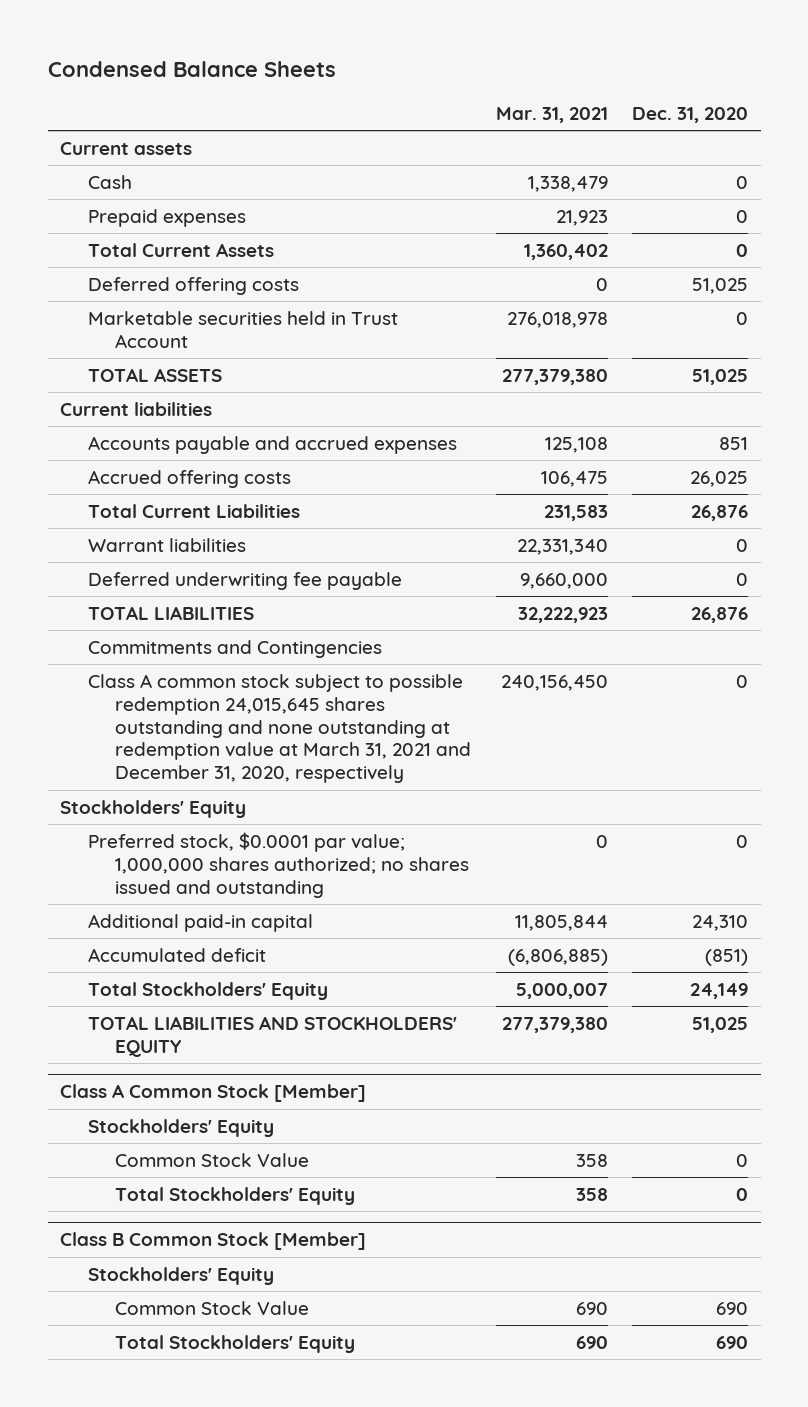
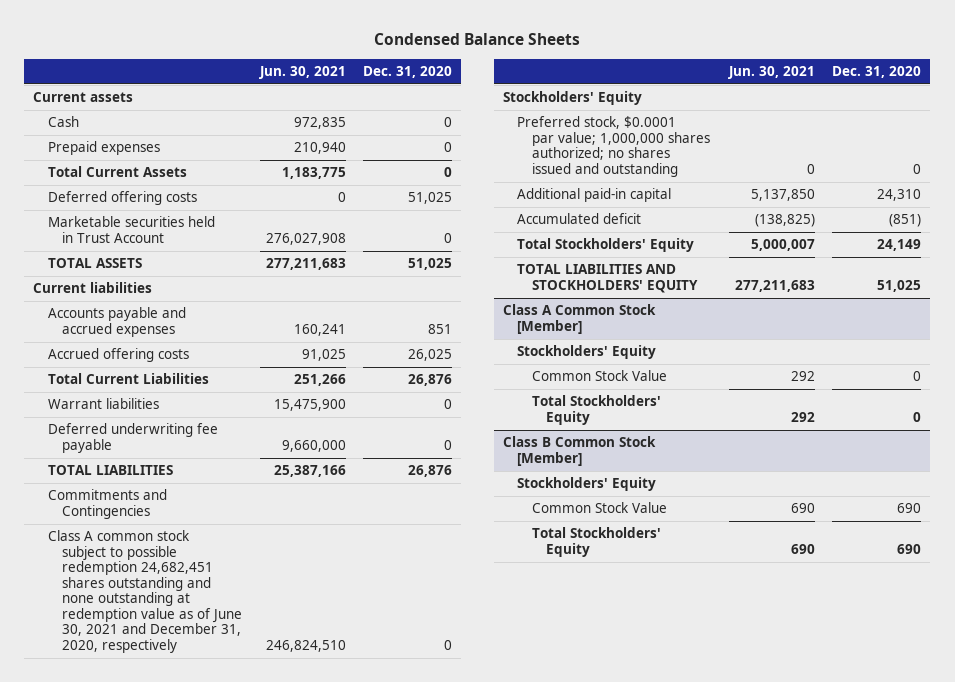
[495,106,608,123] Mar. 31, 2021 -> none
none -> [258,66,346,80] Jun. 30, 2021
[87,673,472,784] Class A common stock subject to possible redemption 24,015,645 shares outstanding and none outstanding at redemption value at March 31, 2021 and December 31, 2020, respectively -> [47,530,243,653] Class A common stock subject to possible redemption 24,682,451 shares outstanding and none outstanding at redemption value as of June 30, 2021 and December 31, 2020, respectively

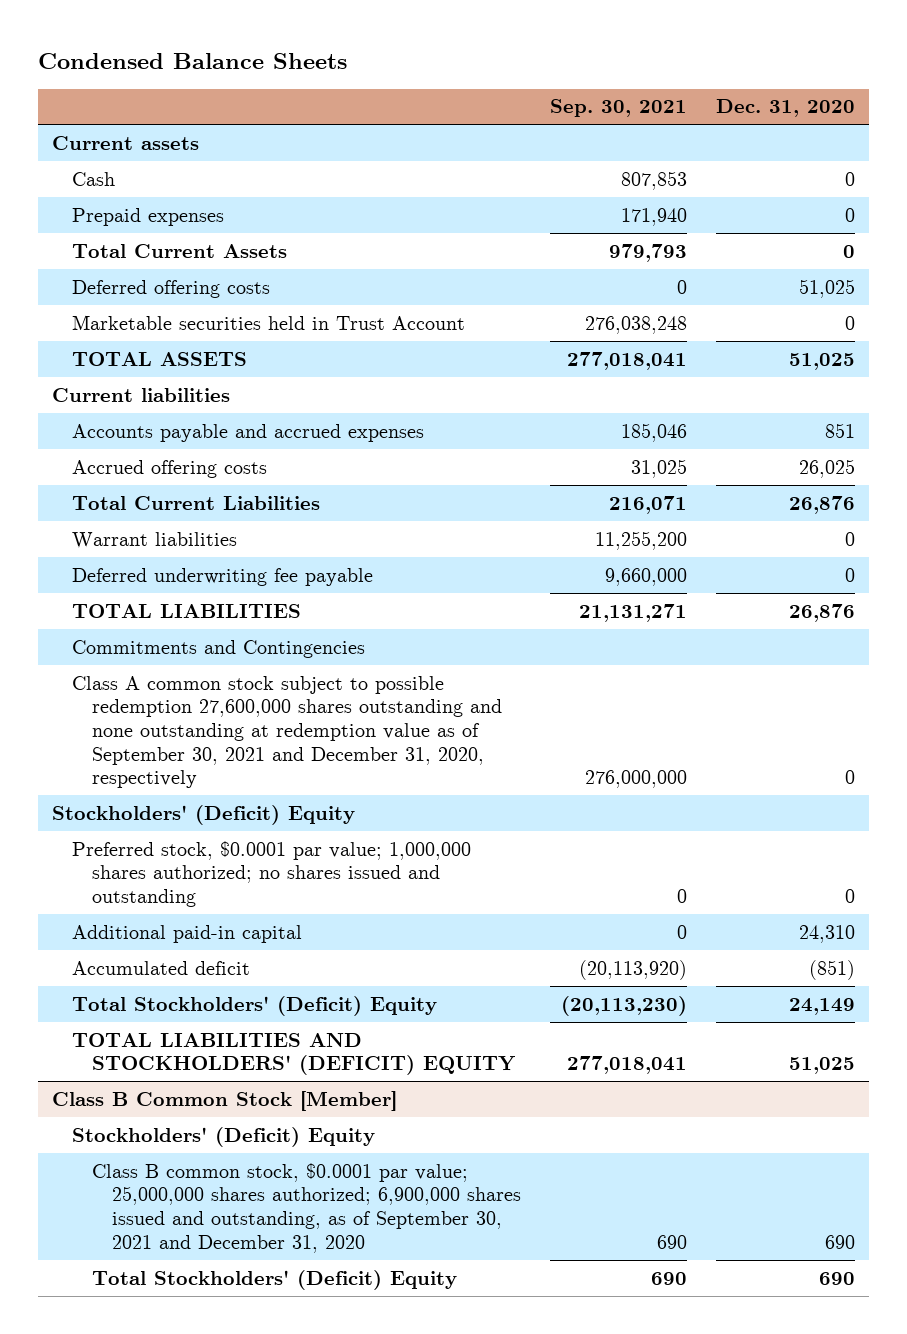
[258,66,346,80] Jun. 30, 2021 -> none
none -> [549,99,687,118] Sep. 30, 2021
[47,530,243,653] Class A common stock subject to possible redemption 24,682,451 shares outstanding and none outstanding at redemption value as of June 30, 2021 and December 31, 2020, respectively -> [71,675,502,789] Class A common stock subject to possible redemption 27,600,000 shares outstanding and none outstanding at redemption value as of September 30, 2021 and December 31, 2020, respectively
[502,91,642,106] Stockholders' Equity -> [52,804,356,825] Stockholders' (Deficit) Equity
[502,304,656,334] Class A Common Stock [Member] -> none
[517,345,657,360] Stockholders' Equity -> none
[531,370,667,382] Common Stock Value -> none
[531,395,661,425] Total Stockholders' Equity -> none
[517,238,695,253] Total Stockholders' Equity -> [71,995,437,1016] Total Stockholders' (Deficit) Equity
[517,264,698,293] TOTAL LIABILITIES AND STOCKHOLDERS' EQUITY -> [71,1032,515,1076] TOTAL LIABILITIES AND STOCKHOLDERS' (DEFICIT) EQUITY
[517,477,657,492] Stockholders' Equity -> [71,1126,375,1147] Stockholders' (Deficit) Equity
[531,502,667,514] Common Stock Value -> [91,1162,521,1253] Class B common stock, $0.0001 par value; 25,000,000 shares authorized; 6,900,000 shares issued and outstanding, as of September 30, 2021 and December 31, 2020
[531,527,661,557] Total Stockholders' Equity -> [91,1269,457,1290] Total Stockholders' (Deficit) Equity

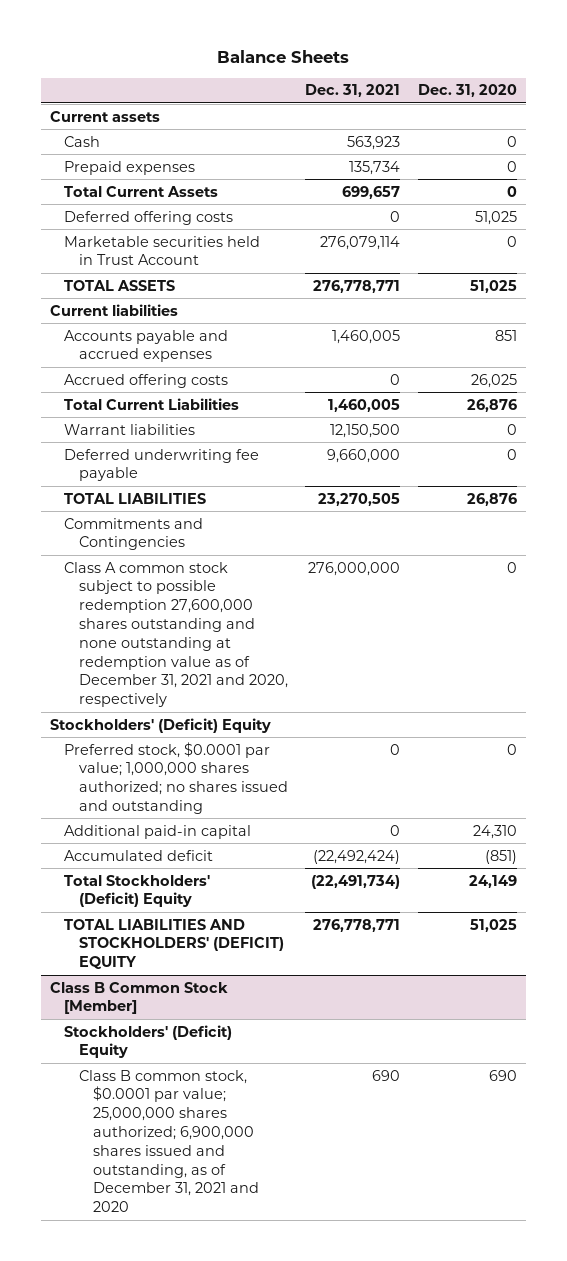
[37,52,347,69] Condensed Balance Sheets -> [217,50,350,64] Balance Sheets
[549,99,687,118] Sep. 30, 2021 -> none
none -> [305,84,401,98] Dec. 31, 2021
[71,675,502,789] Class A common stock subject to possible redemption 27,600,000 shares outstanding and none outstanding at redemption value as of September 30, 2021 and December 31, 2020, respectively -> [64,561,288,708] Class A common stock subject to possible redemption 27,600,000 shares outstanding and none outstanding at redemption value as of December 31, 2021 and 2020, respectively
[91,1269,457,1290] Total Stockholders' (Deficit) Equity -> none
[91,1162,521,1253] Class B common stock, $0.0001 par value; 25,000,000 shares authorized; 6,900,000 shares issued and outstanding, as of September 30, 2021 and December 31, 2020 -> [78,1069,259,1213] Class B common stock, $0.0001 par value; 25,000,000 shares authorized; 6,900,000 shares issued and outstanding, as of December 31, 2021 and 2020

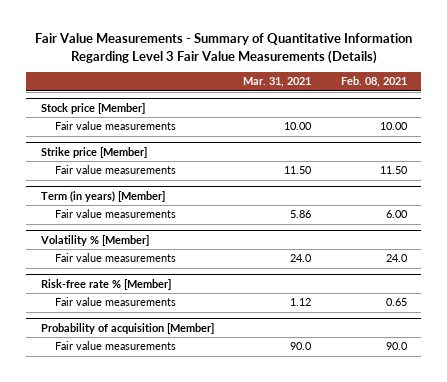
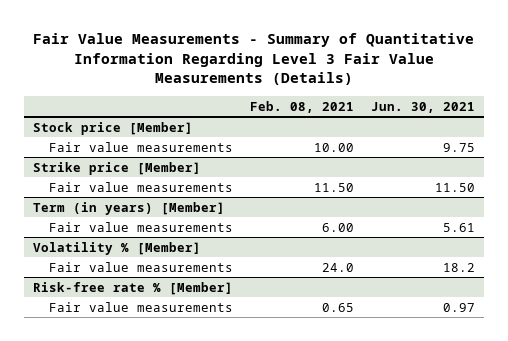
[243,77,312,88] Mar. 31, 2021 -> none
none -> [371,101,476,113] Jun. 30, 2021
[40,322,214,334] Probability of acquisition [Member] -> none
[55,341,177,351] Fair value measurements -> none

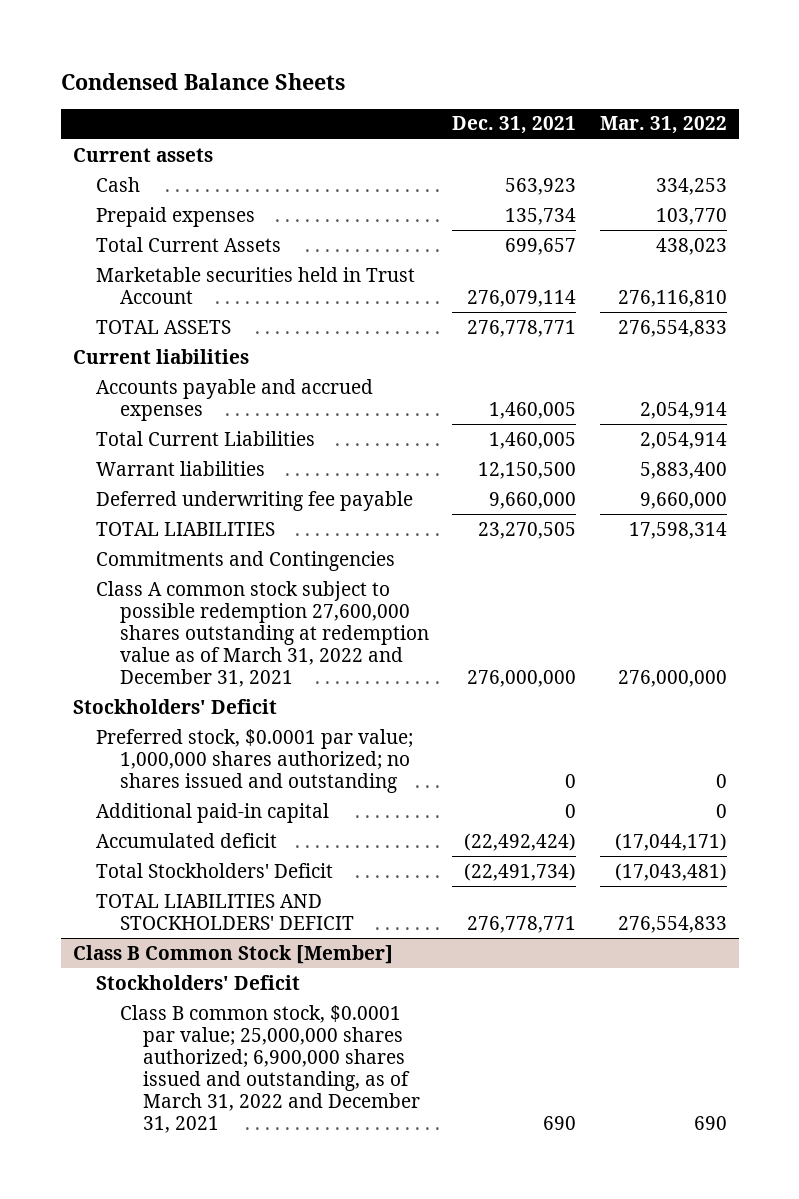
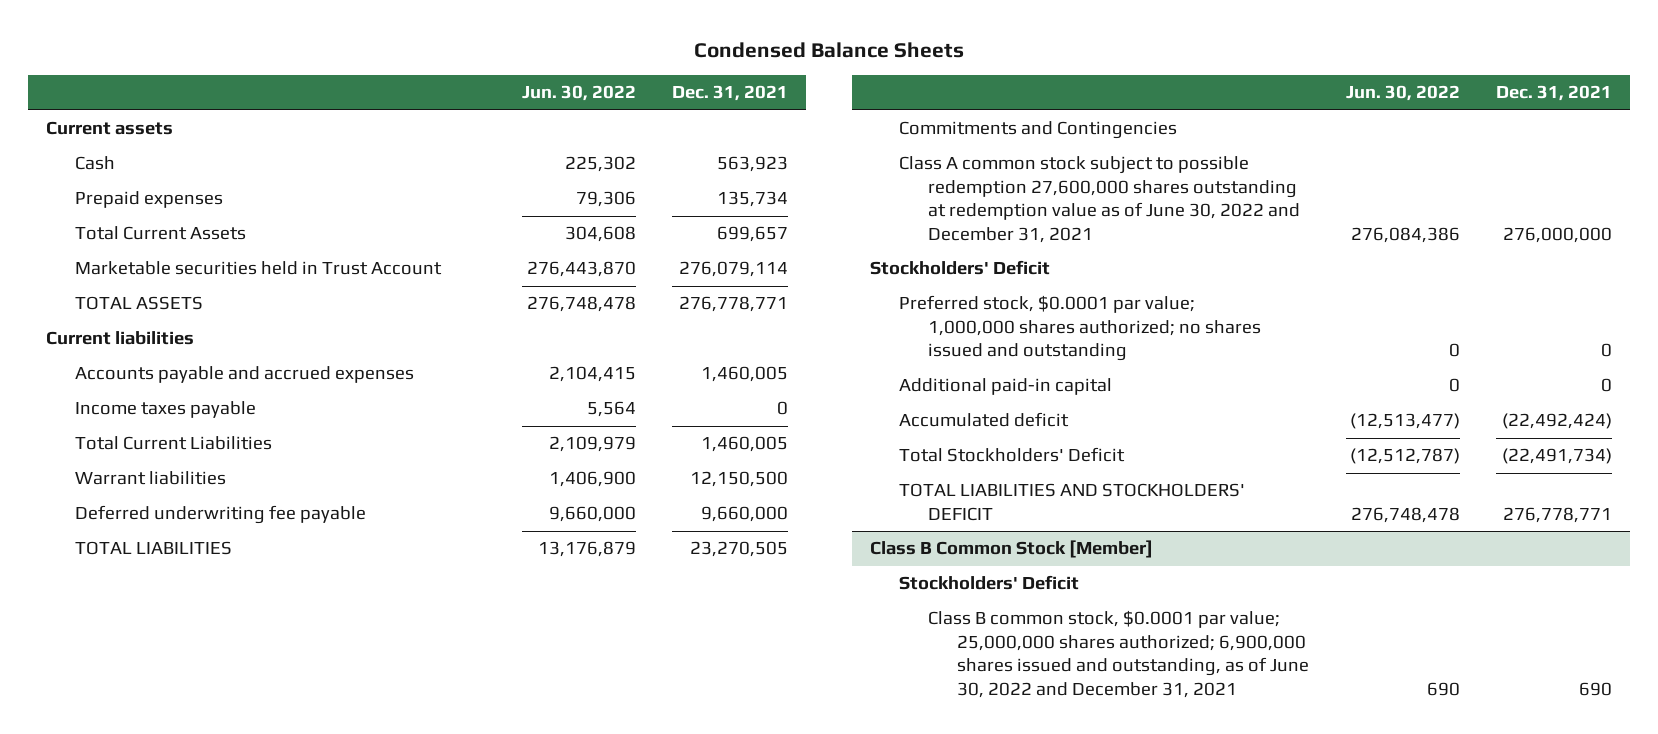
[599,116,727,135] Mar. 31, 2022 -> none
none -> [521,85,636,102] Jun. 30, 2022
none -> [75,401,257,419] Income taxes payable
[96,580,429,687] Class A common stock subject to possible redemption 27,600,000 shares outstanding at redemption value as of March 31, 2022 and December 31, 2021 -> [899,156,1301,243] Class A common stock subject to possible redemption 27,600,000 shares outstanding at redemption value as of June 30, 2022 and December 31, 2021
[119,1004,421,1133] Class B common stock, $0.0001 par value; 25,000,000 shares authorized; 6,900,000 shares issued and outstanding, as of March 31, 2022 and December 31, 2021 -> [928,610,1310,698] Class B common stock, $0.0001 par value; 25,000,000 shares authorized; 6,900,000 shares issued and outstanding, as of June 30, 2022 and December 31, 2021

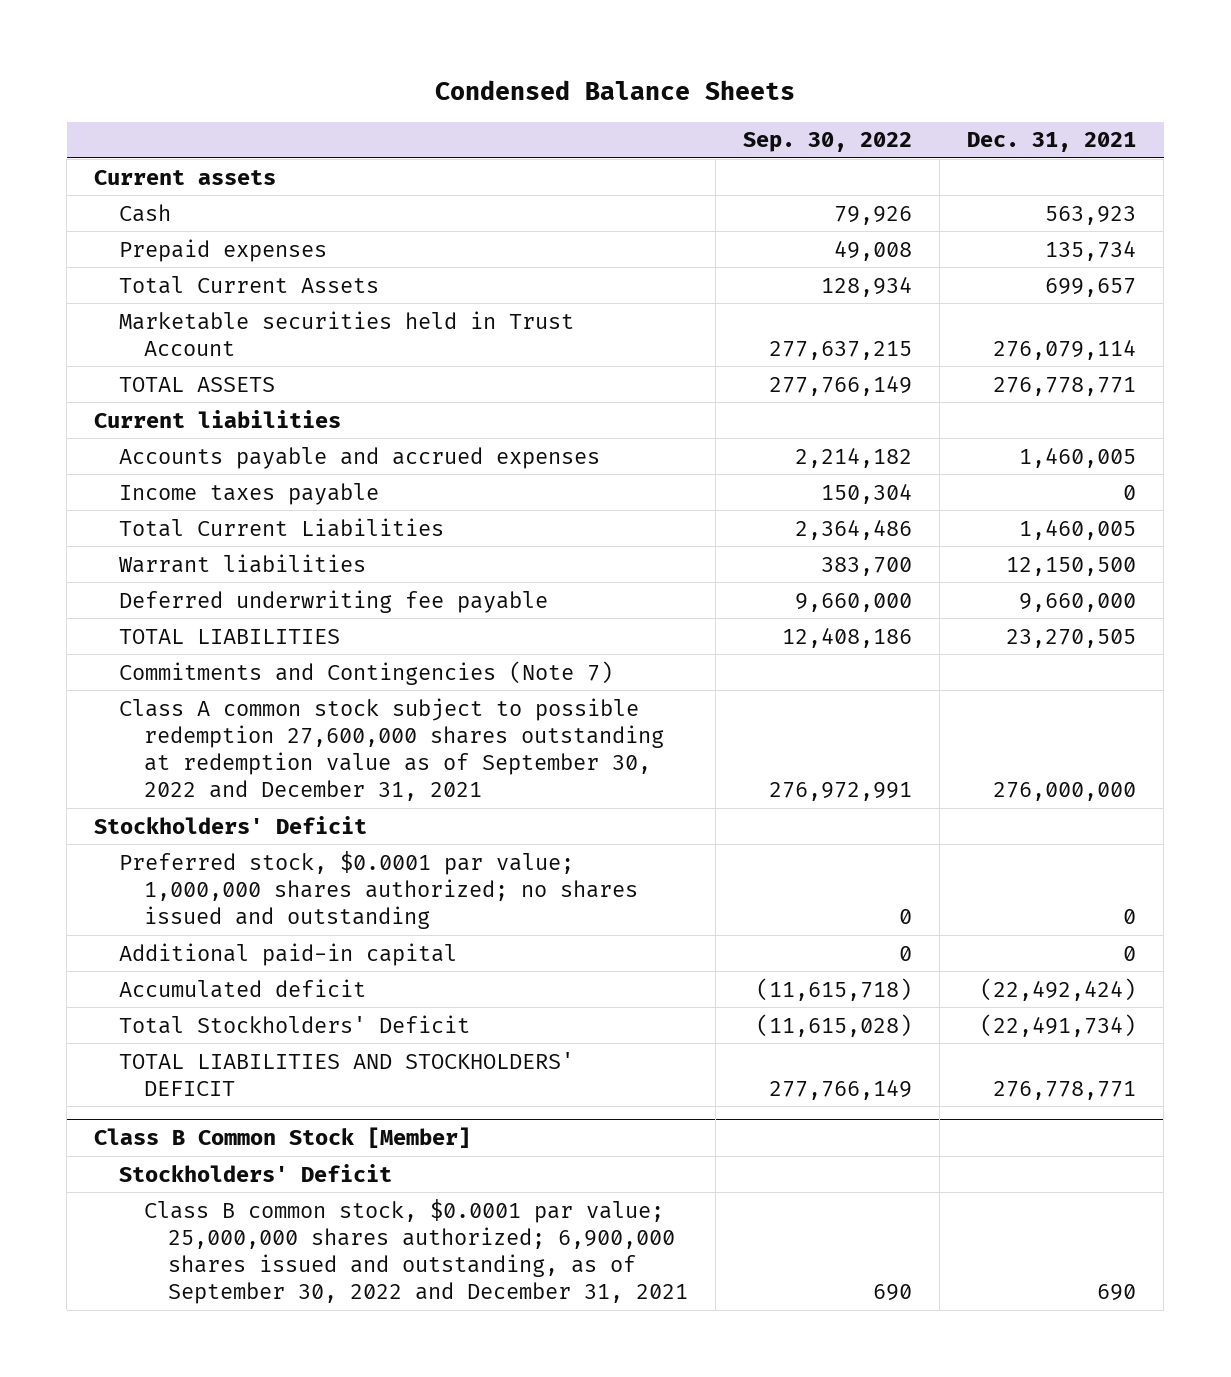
[521,85,636,102] Jun. 30, 2022 -> none
none -> [743,132,913,153] Sep. 30, 2022
[899,121,1178,140] Commitments and Contingencies -> [119,660,614,685] Commitments and Contingencies (Note 7)
[899,156,1301,243] Class A common stock subject to possible redemption 27,600,000 shares outstanding at redemption value as of June 30, 2022 and December 31, 2021 -> [119,697,664,802] Class A common stock subject to possible redemption 27,600,000 shares outstanding at redemption value as of September 30, 2022 and December 31, 2021
[928,610,1310,698] Class B common stock, $0.0001 par value; 25,000,000 shares authorized; 6,900,000 shares issued and outstanding, as of June 30, 2022 and December 31, 2021 -> [143,1198,689,1305] Class B common stock, $0.0001 par value; 25,000,000 shares authorized; 6,900,000 shares issued and outstanding, as of September 30, 2022 and December 31, 2021

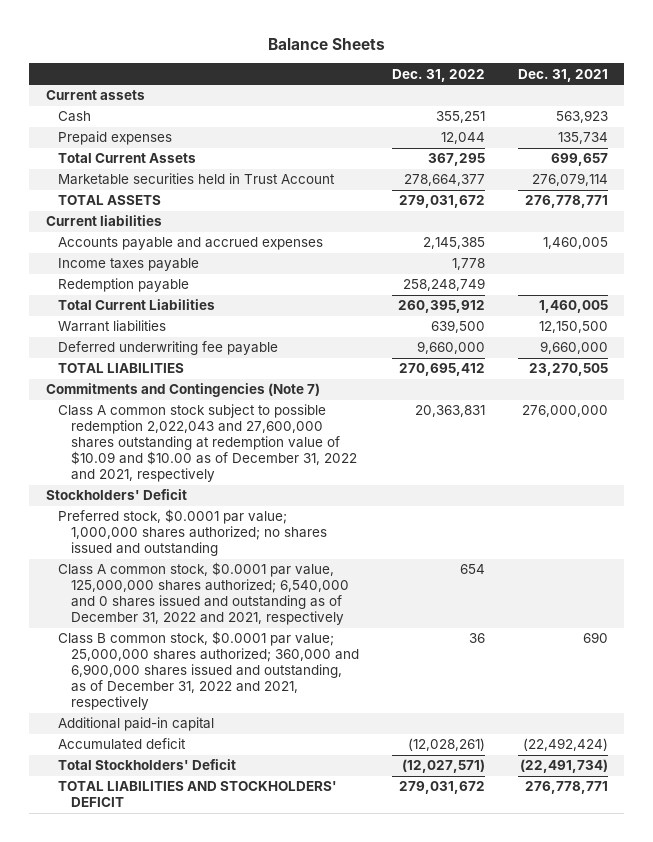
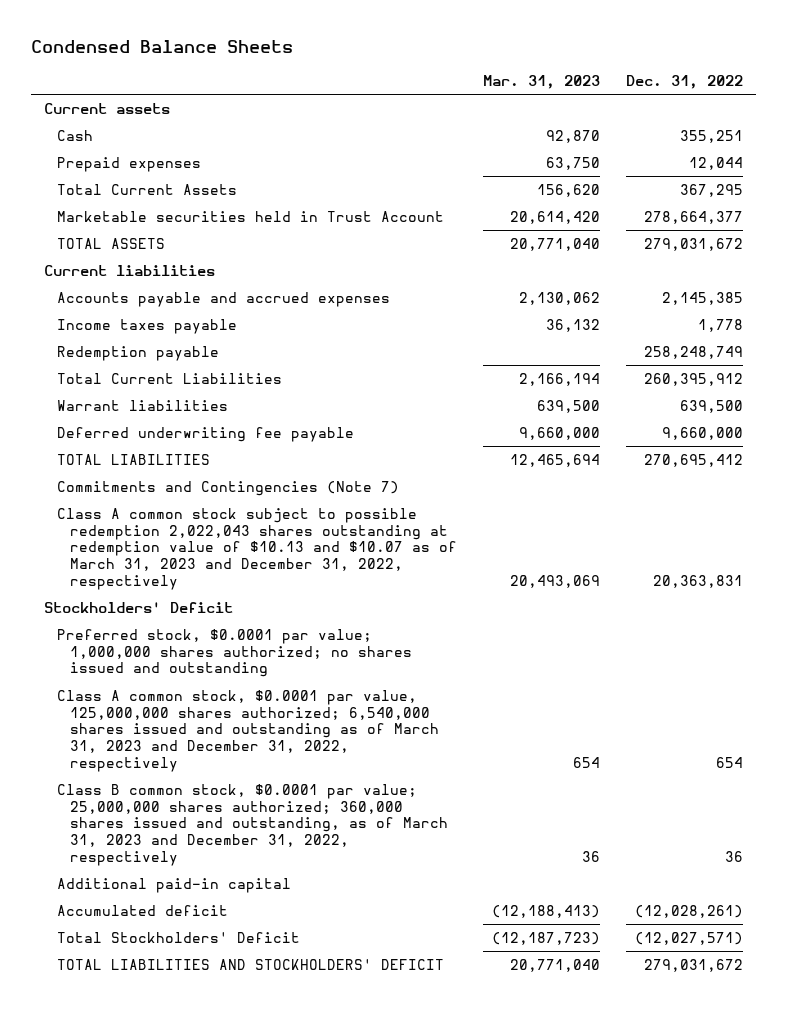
[267,37,385,50] Balance Sheets -> [30,39,293,53] Condensed Balance Sheets
[517,68,608,82] Dec. 31, 2021 -> none
none -> [483,75,601,90] Mar. 31, 2023
[58,404,358,483] Class A common stock subject to possible redemption 2,022,043 and 27,600,000 shares outstanding at redemption value of $10.09 and $10.00 as of December 31, 2022 and 2021, respectively -> [57,508,458,590] Class A common stock subject to possible redemption 2,022,043 shares outstanding at redemption value of $10.13 and $10.07 as of March 31, 2023 and December 31, 2022, respectively
[58,562,350,626] Class A common stock, $0.0001 par value, 125,000,000 shares authorized; 6,540,000 and 0 shares issued and outstanding as of December 31, 2022 and 2021, respectively -> [57,690,440,772] Class A common stock, $0.0001 par value, 125,000,000 shares authorized; 6,540,000 shares issued and outstanding as of March 31, 2023 and December 31, 2022, respectively
[58,631,360,711] Class B common stock, $0.0001 par value; 25,000,000 shares authorized; 360,000 and 6,900,000 shares issued and outstanding, as of December 31, 2022 and 2021, respectively -> [57,784,449,866] Class B common stock, $0.0001 par value; 25,000,000 shares authorized; 360,000 shares issued and outstanding, as of March 31, 2023 and December 31, 2022, respectively

